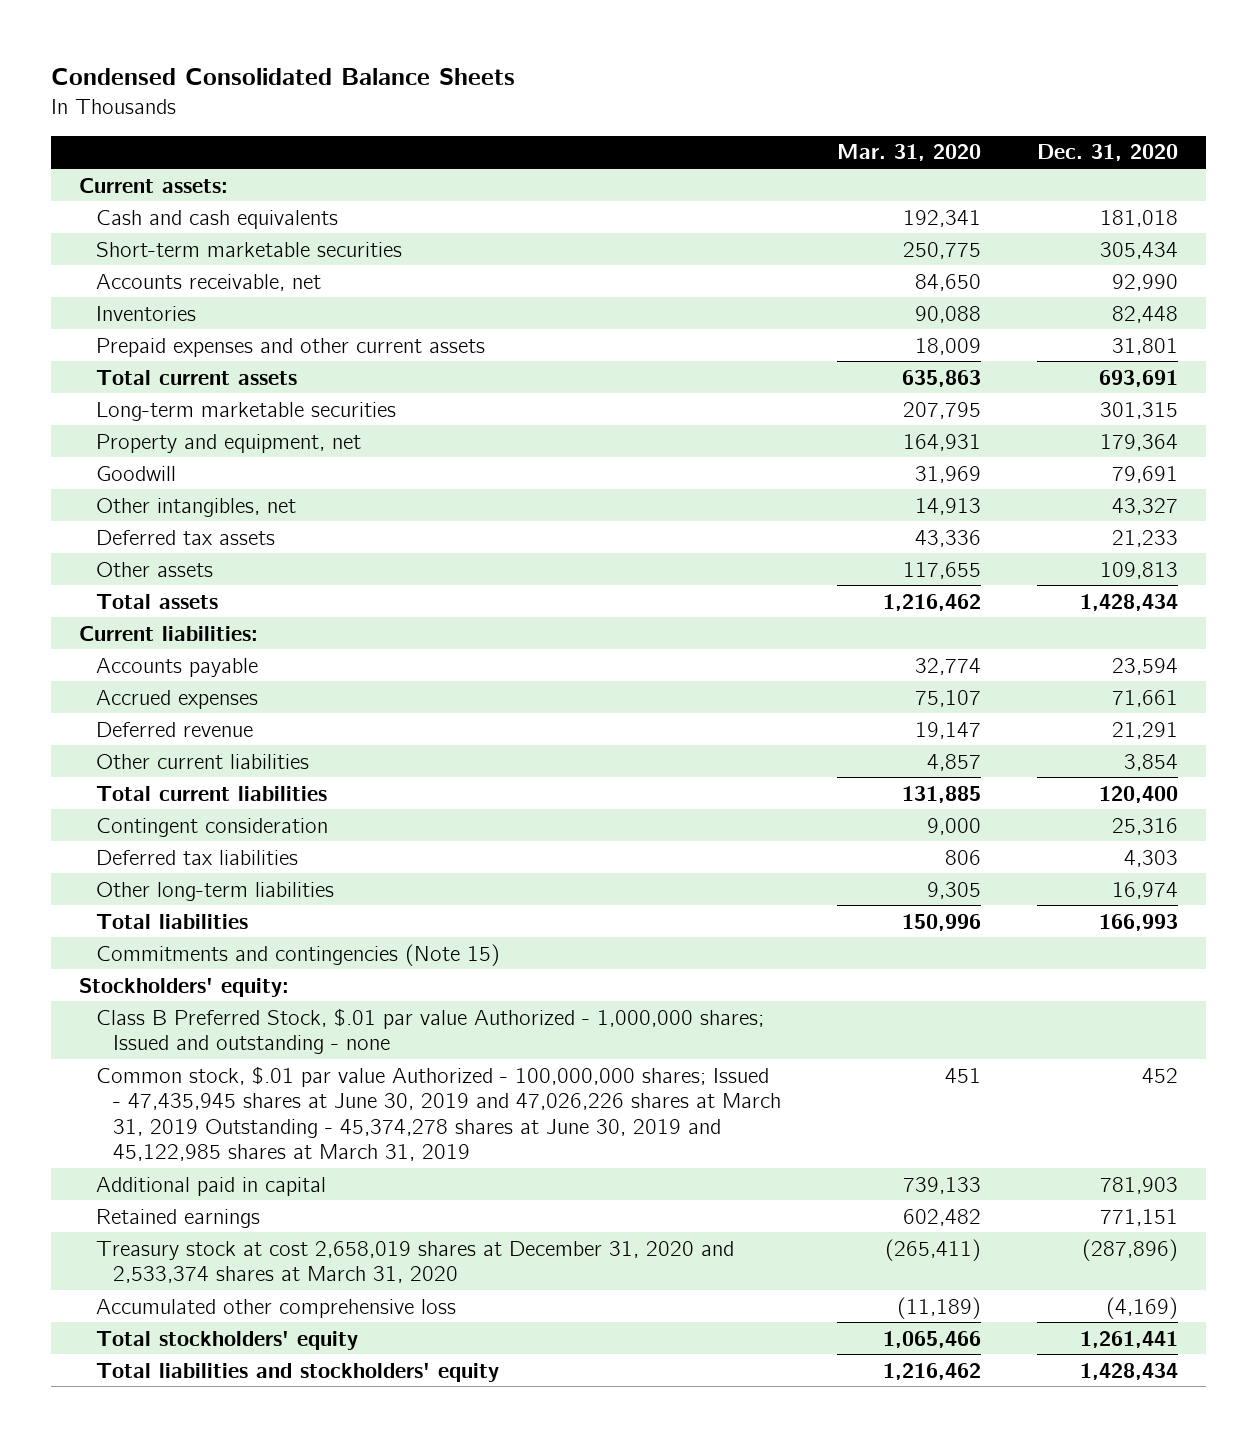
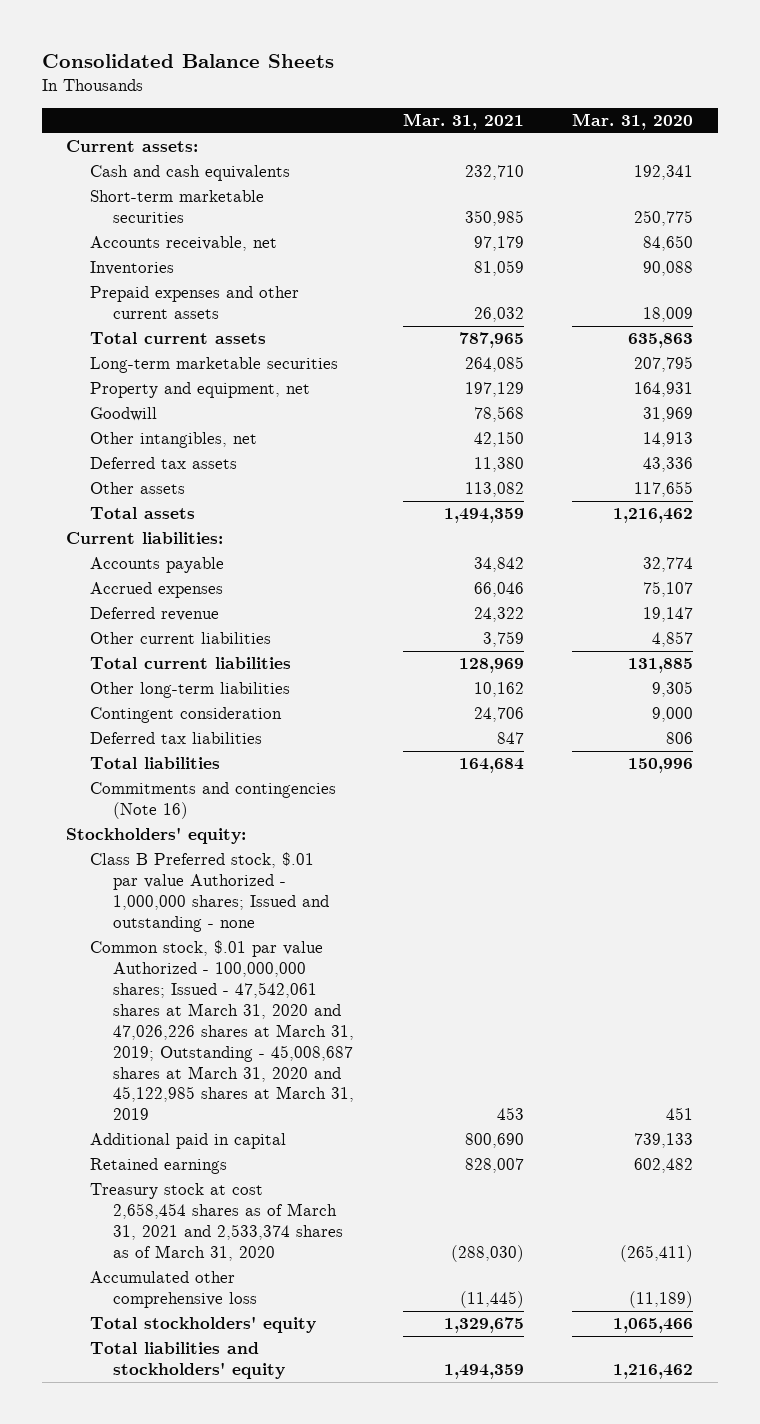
[51,67,516,85] Condensed Consolidated Balance Sheets -> [41,54,334,69] Consolidated Balance Sheets
[1037,144,1179,162] Dec. 31, 2020 -> none
none -> [402,113,524,131] Mar. 31, 2021
[96,881,335,901] Other long-term liabilities -> [89,682,290,699] Other long-term liabilities
[96,943,501,966] Commitments and contingencies (Note 15) -> [89,782,336,820] Commitments and contingencies (Note 16)
[96,1007,765,1055] Class B Preferred Stock, $.01 par value Authorized - 1,000,000 shares; Issued and outstanding - none -> [89,852,330,932] Class B Preferred stock, $.01 par value Authorized - 1,000,000 shares; Issued and outstanding - none
[96,1065,781,1162] Common stock, $.01 par value Authorized - 100,000,000 shares; Issued - 47,435,945 shares at June 30, 2019 and 47,026,226 shares at March 31, 2019 Outstanding - 45,374,278 shares at June 30, 2019 and 45,122,985 shares at March 31, 2019 -> [89,940,355,1121] Common stock, $.01 par value Authorized - 100,000,000 shares; Issued - 47,542,061 shares at March 31, 2020 and 47,026,226 shares at March 31, 2019; Outstanding - 45,008,687 shares at March 31, 2020 and 45,122,985 shares at March 31, 2019
[96,1240,735,1284] Treasury stock at cost 2,658,019 shares at December 31, 2020 and 2,533,374 shares at March 31, 2020 -> [89,1183,344,1261] Treasury stock at cost 2,658,454 shares as of March 31, 2021 and 2,533,374 shares as of March 31, 2020

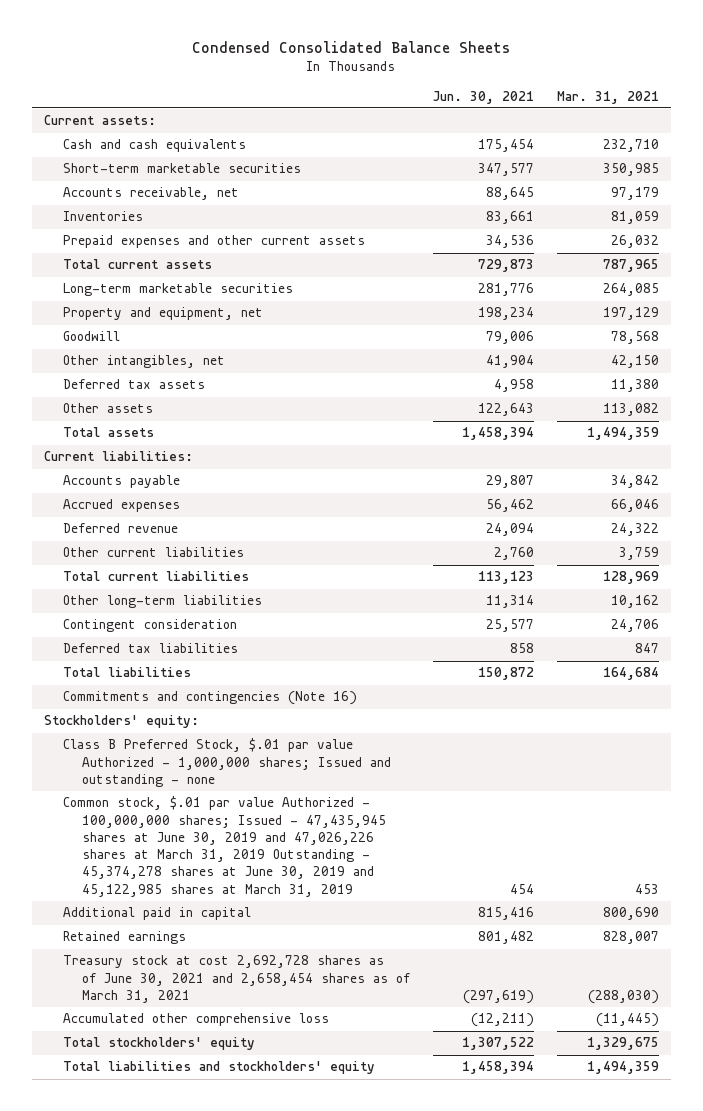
[41,54,334,69] Consolidated Balance Sheets -> [192,40,511,53] Condensed Consolidated Balance Sheets
[572,113,694,131] Mar. 31, 2020 -> none
none -> [433,90,535,104] Jun. 30, 2021
[89,852,330,932] Class B Preferred stock, $.01 par value Authorized - 1,000,000 shares; Issued and outstanding - none -> [62,738,391,787] Class B Preferred Stock, $.01 par value Authorized - 1,000,000 shares; Issued and outstanding - none
[89,940,355,1121] Common stock, $.01 par value Authorized - 100,000,000 shares; Issued - 47,542,061 shares at March 31, 2020 and 47,026,226 shares at March 31, 2019; Outstanding - 45,008,687 shares at March 31, 2020 and 45,122,985 shares at March 31, 2019 -> [62,796,386,897] Common stock, $.01 par value Authorized - 100,000,000 shares; Issued - 47,435,945 shares at June 30, 2019 and 47,026,226 shares at March 31, 2019 Outstanding - 45,374,278 shares at June 30, 2019 and 45,122,985 shares at March 31, 2019
[89,1183,344,1261] Treasury stock at cost 2,658,454 shares as of March 31, 2021 and 2,533,374 shares as of March 31, 2020 -> [62,955,410,1003] Treasury stock at cost 2,692,728 shares as of June 30, 2021 and 2,658,454 shares as of March 31, 2021

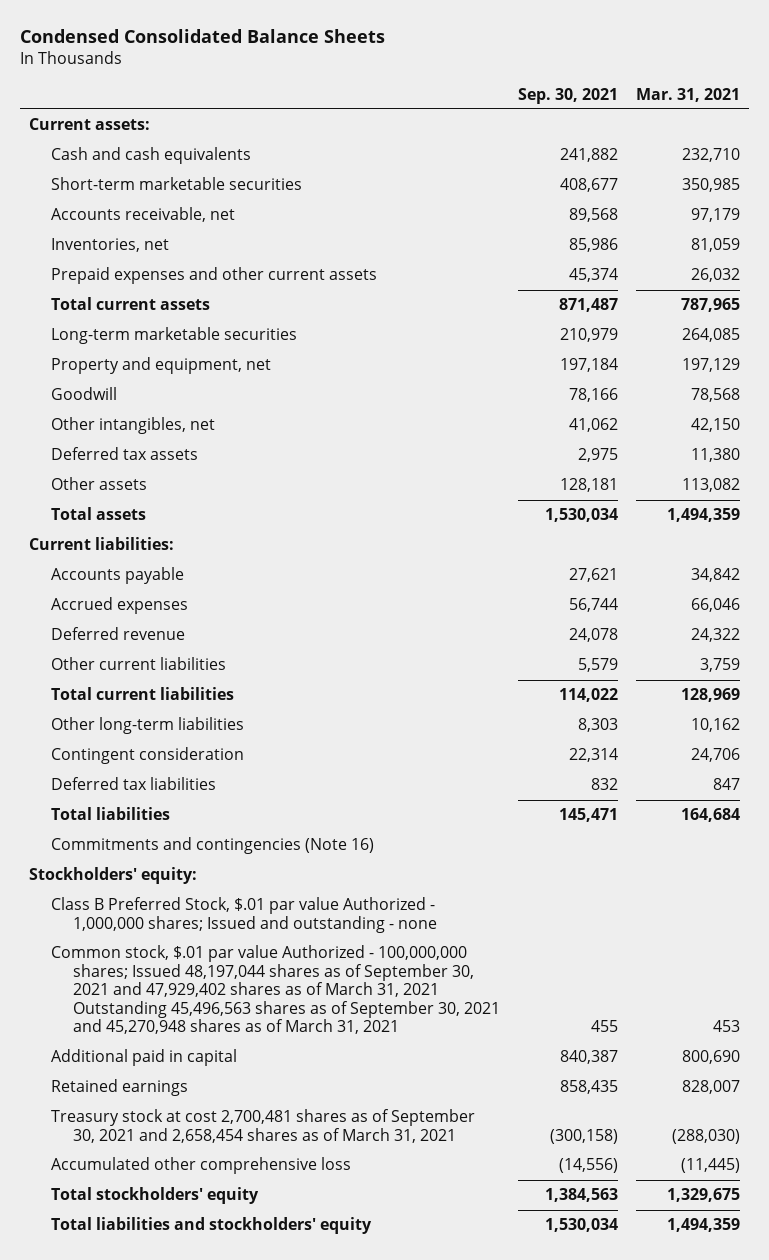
[433,90,535,104] Jun. 30, 2021 -> none
none -> [517,87,618,104] Sep. 30, 2021
[62,211,143,222] Inventories -> [50,238,169,253] Inventories, net
[62,796,386,897] Common stock, $.01 par value Authorized - 100,000,000 shares; Issued - 47,435,945 shares at June 30, 2019 and 47,026,226 shares at March 31, 2019 Outstanding - 45,374,278 shares at June 30, 2019 and 45,122,985 shares at March 31, 2019 -> [50,945,500,1035] Common stock, $.01 par value Authorized - 100,000,000 shares; Issued 48,197,044 shares as of September 30, 2021 and 47,929,402 shares as of March 31, 2021 Outstanding 45,496,563 shares as of September 30, 2021 and 45,270,948 shares as of March 31, 2021
[62,955,410,1003] Treasury stock at cost 2,692,728 shares as of June 30, 2021 and 2,658,454 shares as of March 31, 2021 -> [50,1109,475,1143] Treasury stock at cost 2,700,481 shares as of September 30, 2021 and 2,658,454 shares as of March 31, 2021

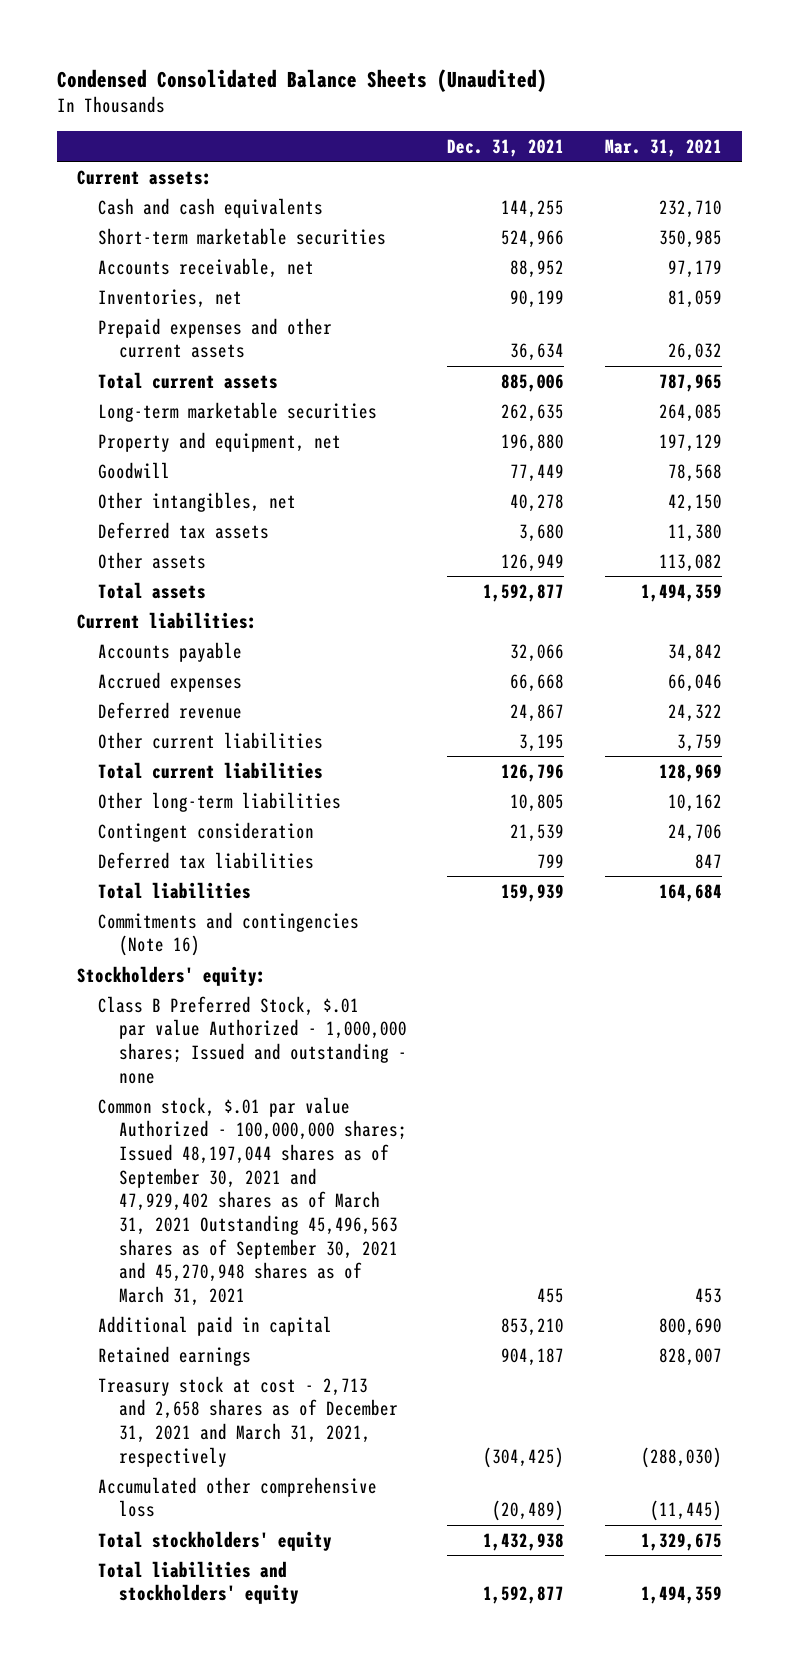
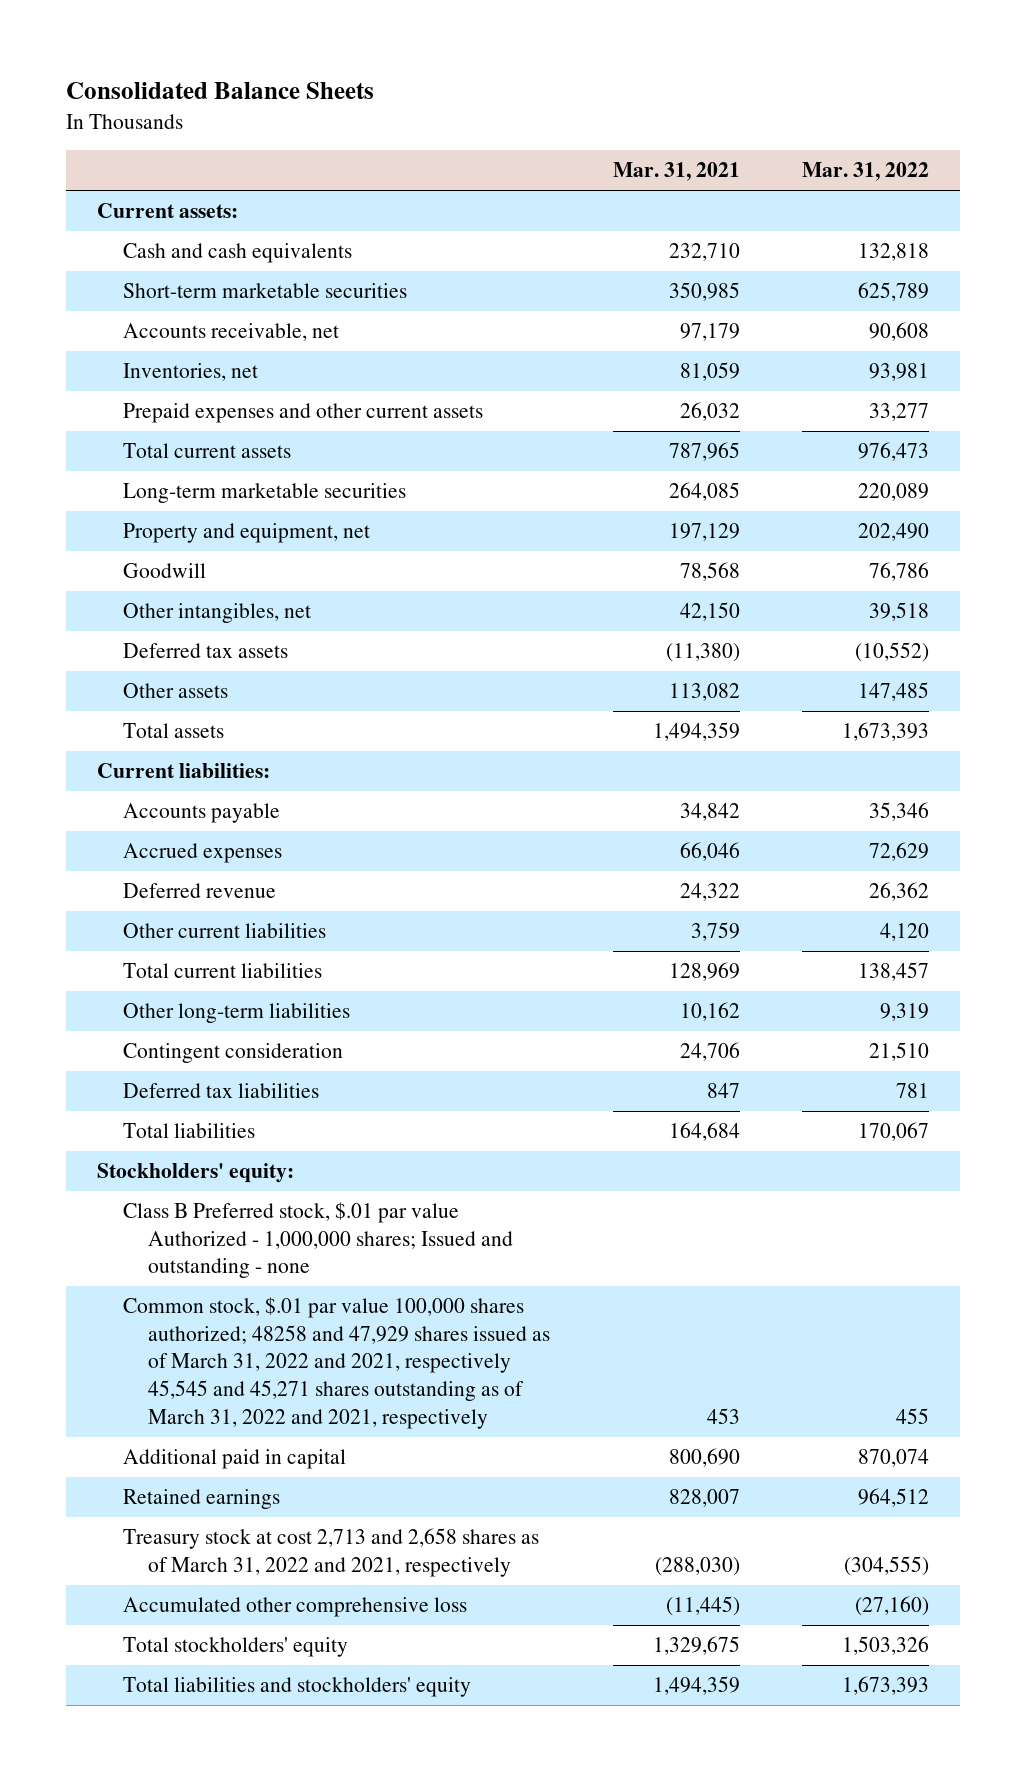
[57,68,548,92] Condensed Consolidated Balance Sheets (Unaudited) -> [65,82,374,100] Consolidated Balance Sheets
[447,138,565,157] Dec. 31, 2021 -> none
none -> [802,162,930,182] Mar. 31, 2022
[667,523,722,542] 11,380 -> [665,643,740,663] (11,380)
[98,911,360,957] Commitments and contingencies (Note 16) -> none
[98,995,408,1084] Class B Preferred Stock, $.01 par value Authorized - 1,000,000 shares; Issued and outstanding - none -> [122,1202,514,1279] Class B Preferred stock, $.01 par value Authorized - 1,000,000 shares; Issued and outstanding - none
[98,1096,408,1306] Common stock, $.01 par value Authorized - 100,000,000 shares; Issued 48,197,044 shares as of September 30, 2021 and 47,929,402 shares as of March 31, 2021 Outstanding 45,496,563 shares as of September 30, 2021 and 45,270,948 shares as of March 31, 2021 -> [122,1297,551,1429] Common stock, $.01 par value 100,000 shares authorized; 48258 and 47,929 shares issued as of March 31, 2022 and 2021, respectively 45,545 and 45,271 shares outstanding as of March 31, 2022 and 2021, respectively
[98,1375,399,1467] Treasury stock at cost - 2,713 and 2,658 shares as of December 31, 2021 and March 31, 2021, respectively -> [122,1528,539,1577] Treasury stock at cost 2,713 and 2,658 shares as of March 31, 2022 and 2021, respectively

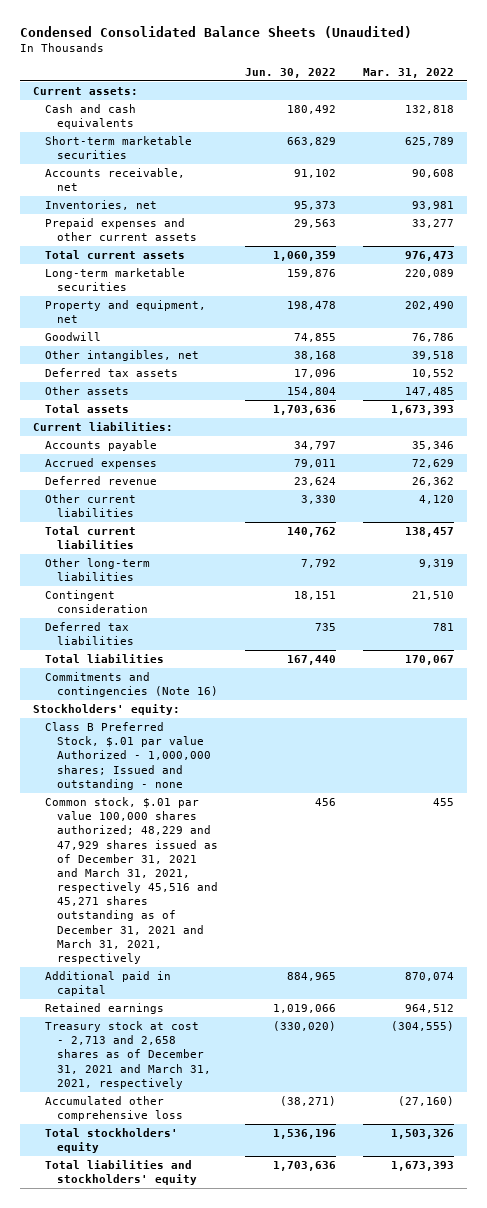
[65,82,374,100] Consolidated Balance Sheets -> [19,25,412,38] Condensed Consolidated Balance Sheets (Unaudited)
[612,162,740,182] Mar. 31, 2021 -> none
none -> [245,68,337,79] Jun. 30, 2022
[855,642,930,663] (10,552) -> [411,369,454,379] 10,552
none -> [45,672,219,698] Commitments and contingencies (Note 16)
[122,1202,514,1279] Class B Preferred stock, $.01 par value Authorized - 1,000,000 shares; Issued and outstanding - none -> [45,722,212,790] Class B Preferred Stock, $.01 par value Authorized - 1,000,000 shares; Issued and outstanding - none
[122,1297,551,1429] Common stock, $.01 par value 100,000 shares authorized; 48258 and 47,929 shares issued as of March 31, 2022 and 2021, respectively 45,545 and 45,271 shares outstanding as of March 31, 2022 and 2021, respectively -> [45,797,219,964] Common stock, $.01 par value 100,000 shares authorized; 48,229 and 47,929 shares issued as of December 31, 2021 and March 31, 2021, respectively 45,516 and 45,271 shares outstanding as of December 31, 2021 and March 31, 2021, respectively
[122,1528,539,1577] Treasury stock at cost 2,713 and 2,658 shares as of March 31, 2022 and 2021, respectively -> [45,1021,212,1089] Treasury stock at cost - 2,713 and 2,658 shares as of December 31, 2021 and March 31, 2021, respectively

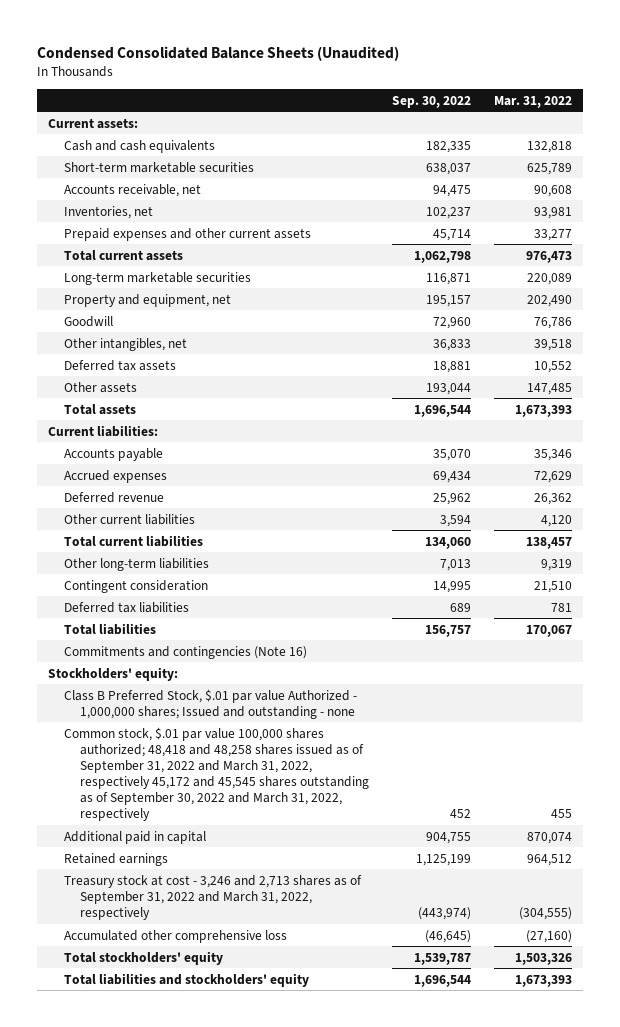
[245,68,337,79] Jun. 30, 2022 -> none
none -> [391,95,471,108] Sep. 30, 2022
[45,797,219,964] Common stock, $.01 par value 100,000 shares authorized; 48,229 and 47,929 shares issued as of December 31, 2021 and March 31, 2021, respectively 45,516 and 45,271 shares outstanding as of December 31, 2021 and March 31, 2021, respectively -> [63,726,369,822] Common stock, $.01 par value 100,000 shares authorized; 48,418 and 48,258 shares issued as of September 31, 2022 and March 31, 2022, respectively 45,172 and 45,545 shares outstanding as of September 30, 2022 and March 31, 2022, respectively
[45,1021,212,1089] Treasury stock at cost - 2,713 and 2,658 shares as of December 31, 2021 and March 31, 2021, respectively -> [63,874,362,920] Treasury stock at cost - 3,246 and 2,713 shares as of September 31, 2022 and March 31, 2022, respectively

